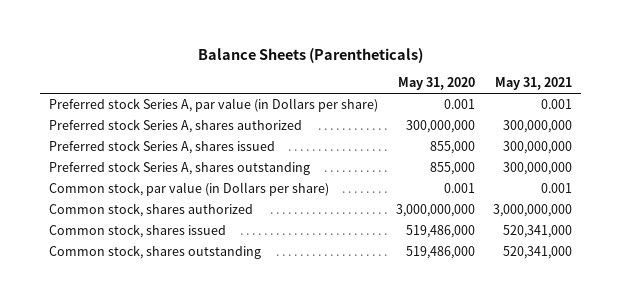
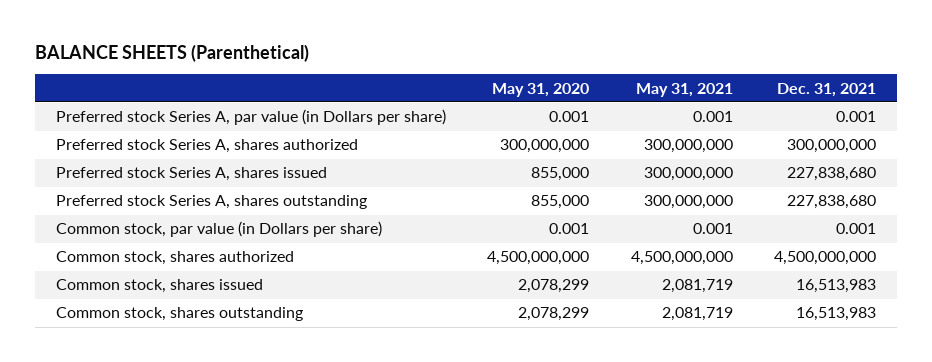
[197,47,423,63] Balance Sheets (Parentheticals) -> [35,43,310,62] BALANCE SHEETS (Parenthetical)
none -> [776,82,876,97] Dec. 31, 2021
[396,204,476,218] 3,000,000,000 -> [487,251,590,266] 4,500,000,000
[493,204,573,218] 3,000,000,000 -> [630,251,733,266] 4,500,000,000
[406,225,476,239] 519,486,000 -> [518,279,590,294] 2,078,299
[503,225,573,239] 520,341,000 -> [661,279,733,294] 2,081,719
[406,246,476,260] 519,486,000 -> [518,307,590,322] 2,078,299
[503,246,573,260] 520,341,000 -> [661,307,733,322] 2,081,719

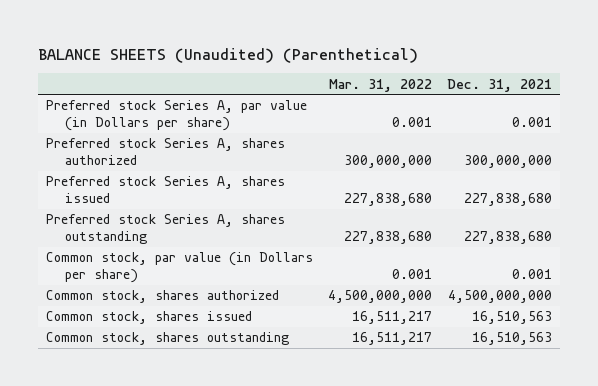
[35,43,310,62] BALANCE SHEETS (Parenthetical) -> [38,47,419,63] BALANCE SHEETS (Unaudited) (Parenthetical)
[492,82,590,97] May 31, 2020 -> none
[635,82,733,97] May 31, 2021 -> none
none -> [329,78,433,92] Mar. 31, 2022
[795,279,876,294] 16,513,983 -> [472,311,553,325] 16,510,563
[795,307,876,322] 16,513,983 -> [472,332,553,346] 16,510,563

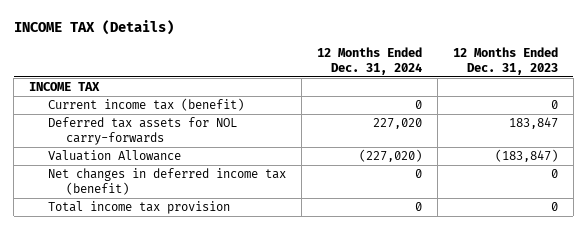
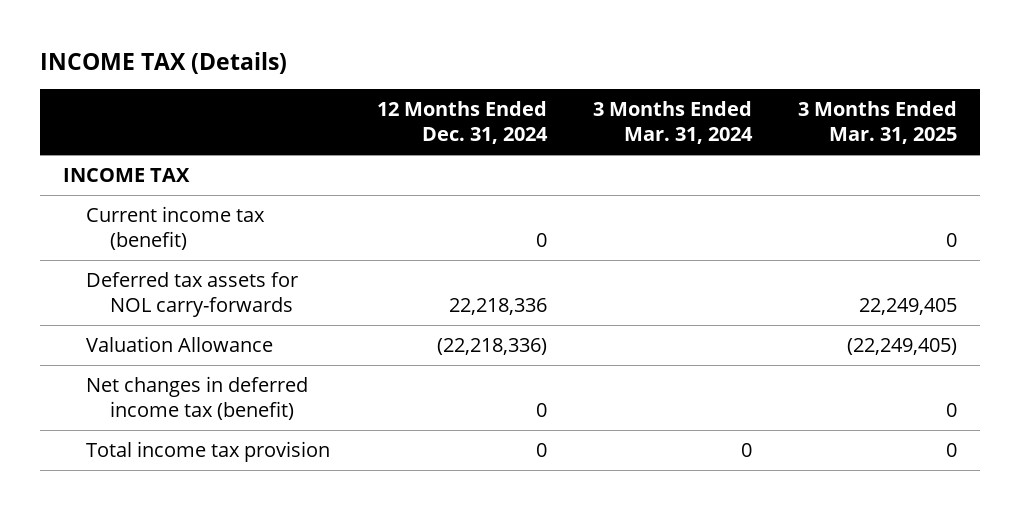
[452,47,558,75] 12 Months Ended Dec. 31, 2023 -> none
none -> [592,100,753,145] 3 Months Ended Mar. 31, 2024
none -> [797,100,957,145] 3 Months Ended Mar. 31, 2025
[372,118,422,130] 227,020 -> [448,297,547,315] 22,218,336
[358,149,422,163] (227,020) -> [436,337,547,355] (22,218,336)

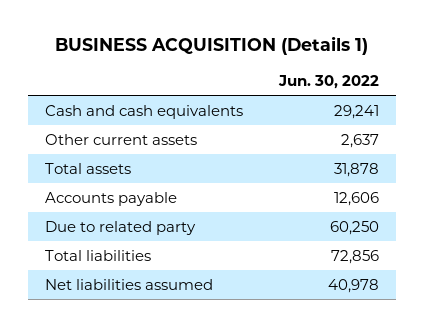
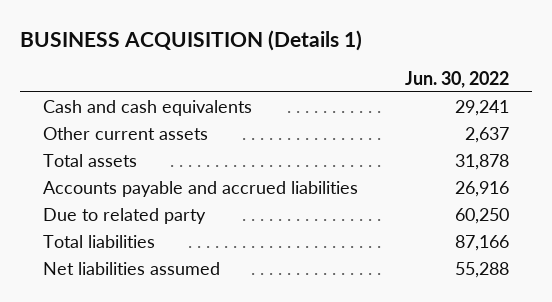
[45,191,178,206] Accounts payable -> [42,181,358,198] Accounts payable and accrued liabilities
[333,191,379,206] 12,606 -> [454,181,509,198] 26,916
[330,249,379,264] 72,856 -> [454,235,509,252] 87,166
[327,278,379,293] 40,978 -> [454,262,509,279] 55,288

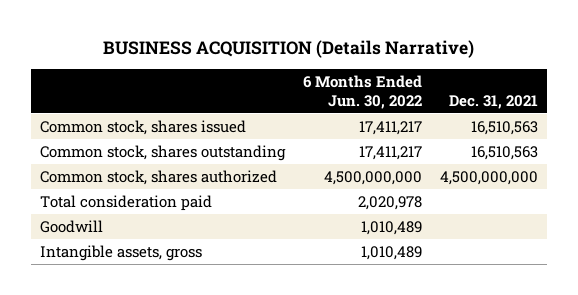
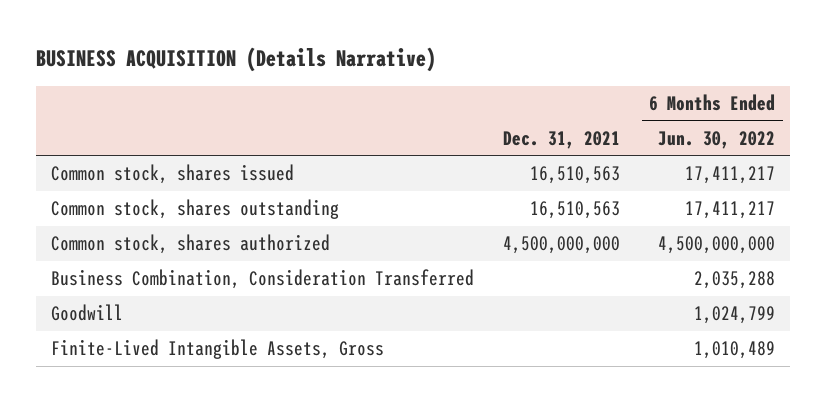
[39,194,212,211] Total consideration paid -> none
none -> [50,269,474,290] Business Combination, Consideration Transferred
[360,220,422,235] 1,010,489 -> [694,306,776,325] 1,024,799
[39,244,202,261] Intangible assets, gross -> [50,339,384,360] Finite-Lived Intangible Assets, Gross

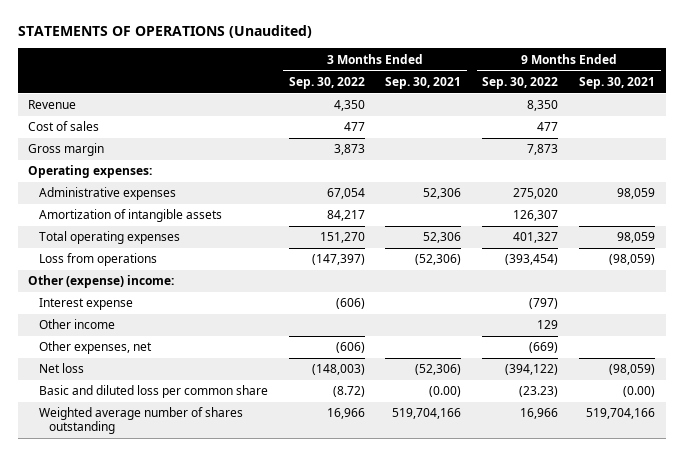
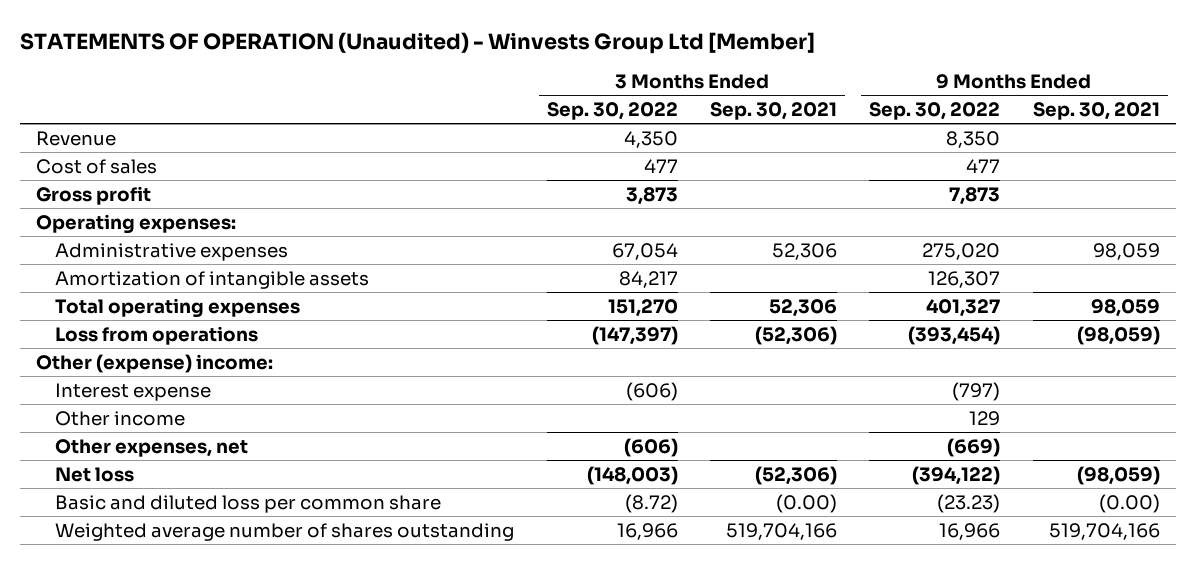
[17,25,312,39] STATEMENTS OF OPERATIONS (Unaudited) -> [20,31,816,54] STATEMENTS OF OPERATION (Unaudited) - Winvests Group Ltd [Member]
[28,143,105,157] Gross margin -> [36,185,152,205] Gross profit

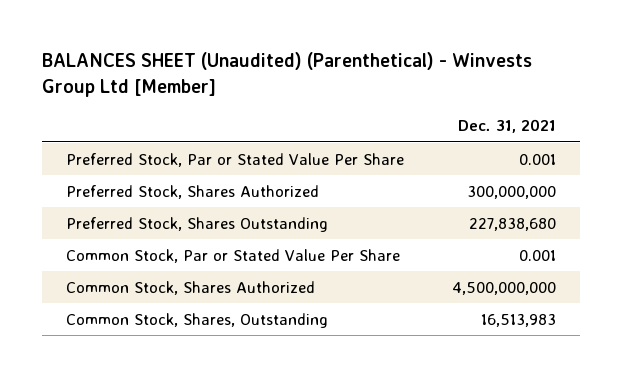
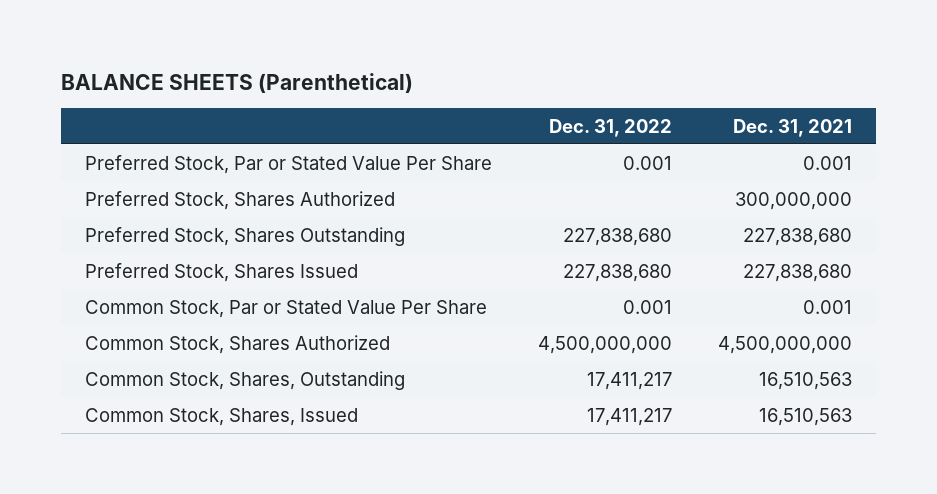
[41,52,532,98] BALANCES SHEET (Unaudited) (Parenthetical) - Winvests Group Ltd [Member] -> [61,72,414,93] BALANCE SHEETS (Parenthetical)
none -> [548,118,672,137] Dec. 31, 2022
none -> [84,262,358,282] Preferred Stock, Shares Issued
[480,313,556,327] 16,513,983 -> [759,371,853,390] 16,510,563
none -> [84,407,358,426] Common Stock, Shares, Issued

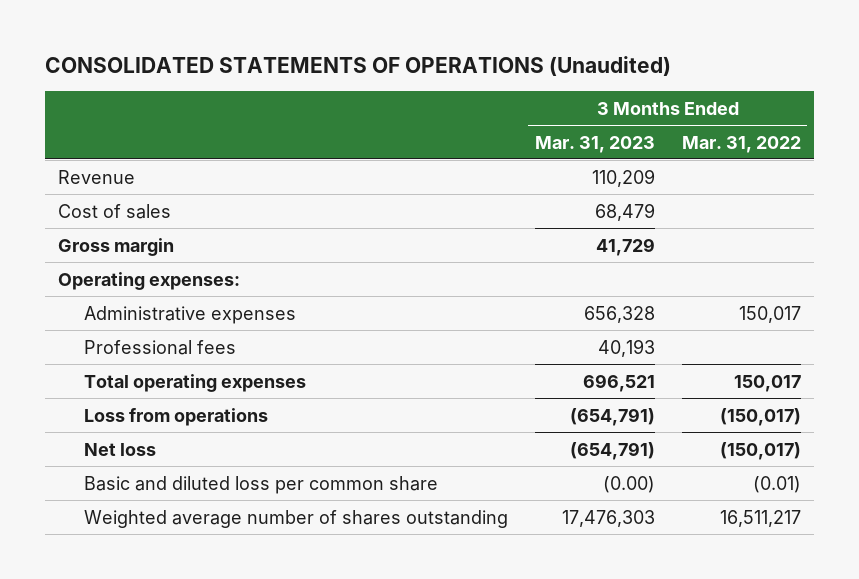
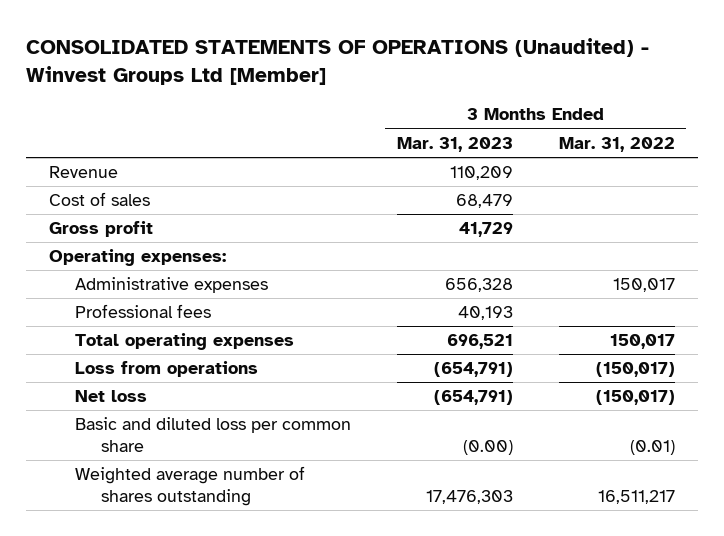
[44,56,671,77] CONSOLIDATED STATEMENTS OF OPERATIONS (Unaudited) -> [25,38,649,86] CONSOLIDATED STATEMENTS OF OPERATIONS (Unaudited) - Winvest Groups Ltd [Member]
[58,237,175,256] Gross margin -> [48,221,153,238] Gross profit

